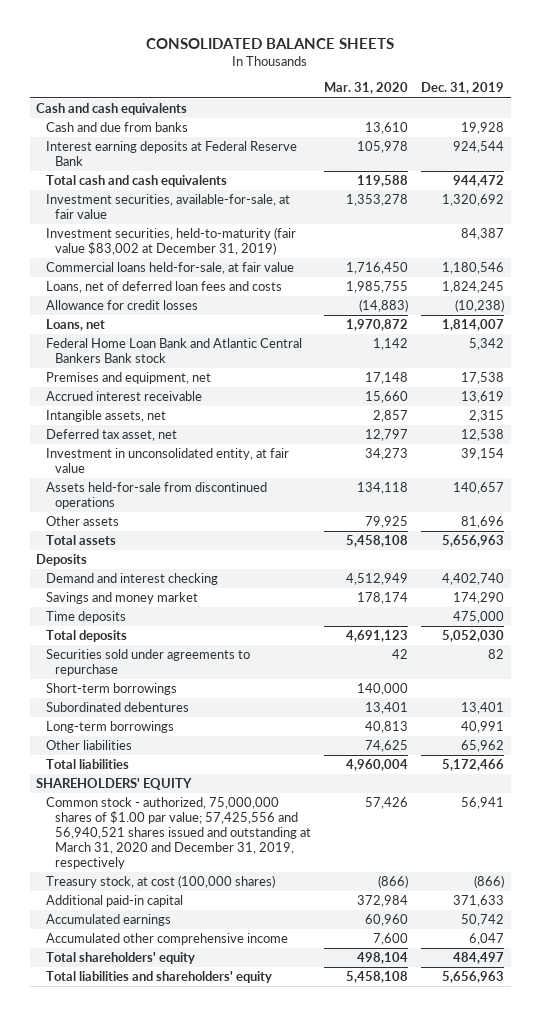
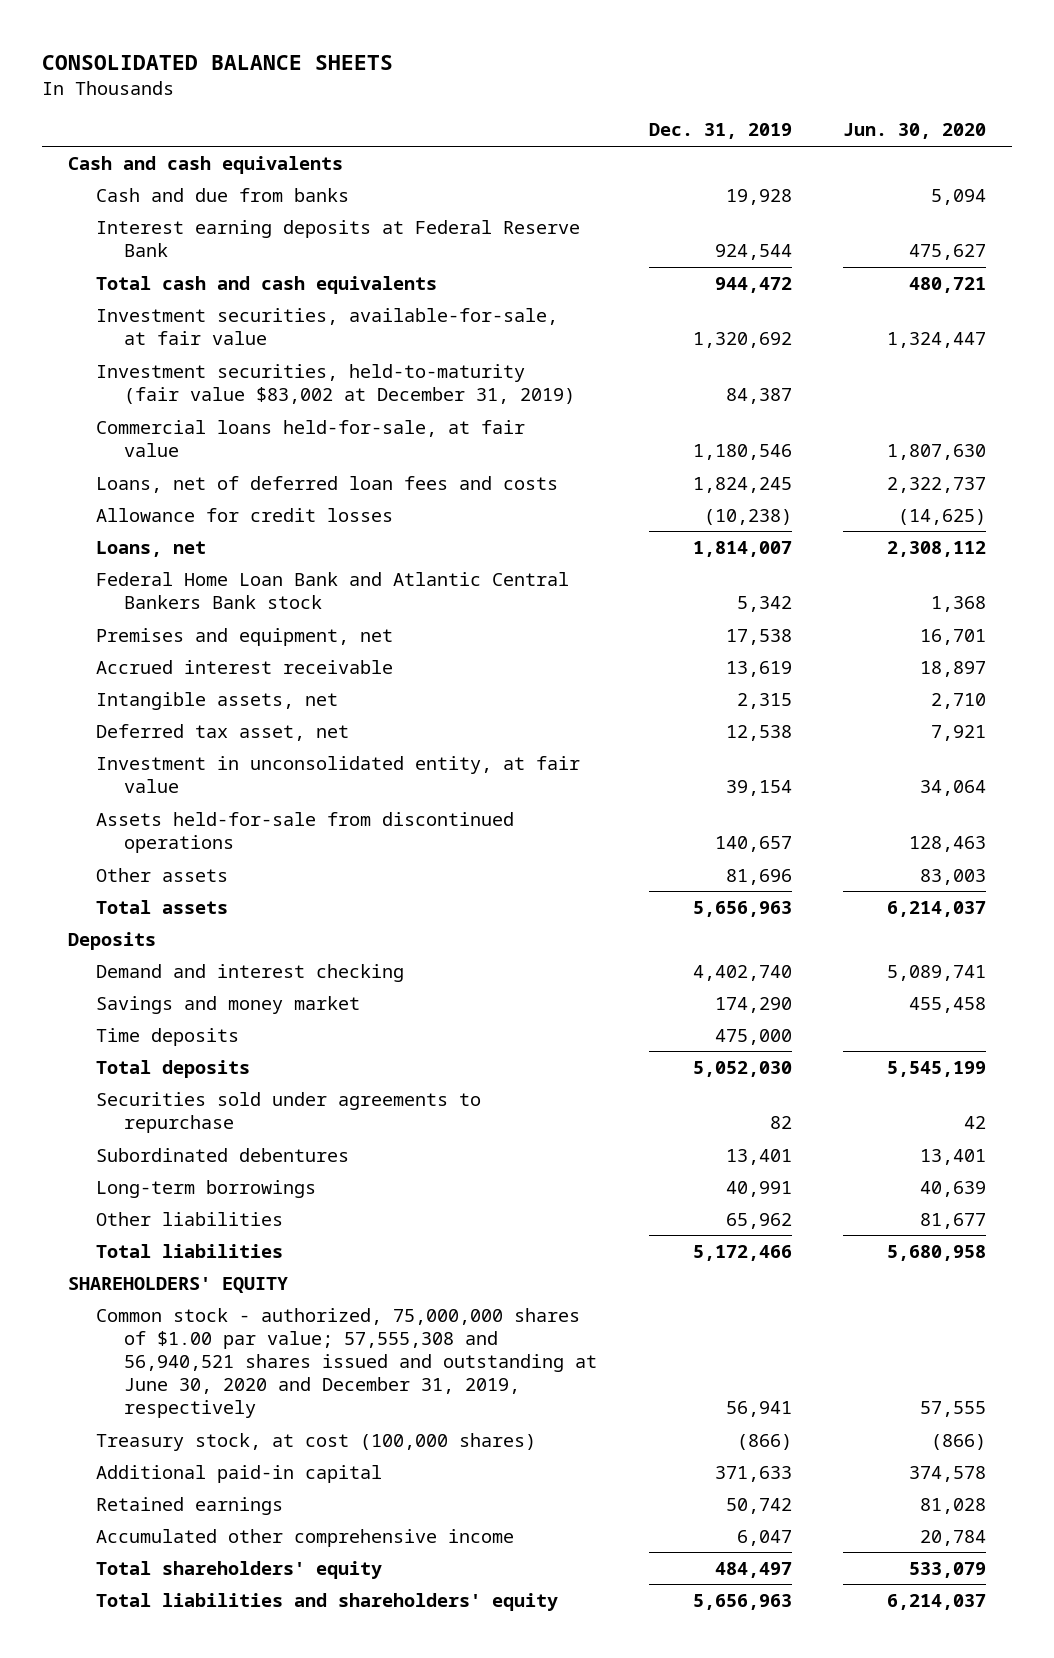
[324,82,409,95] Mar. 31, 2020 -> none
none -> [843,123,987,140] Jun. 30, 2020
[45,683,177,696] Short-term borrowings -> none
[45,797,312,869] Common stock - authorized, 75,000,000 shares of $1.00 par value; 57,425,556 and 56,940,521 shares issued and outstanding at March 31, 2020 and December 31, 2019, respectively -> [96,1307,598,1419] Common stock - authorized, 75,000,000 shares of $1.00 par value; 57,555,308 and 56,940,521 shares issued and outstanding at June 30, 2020 and December 31, 2019, respectively
[45,914,171,927] Accumulated earnings -> [96,1496,284,1515] Retained earnings

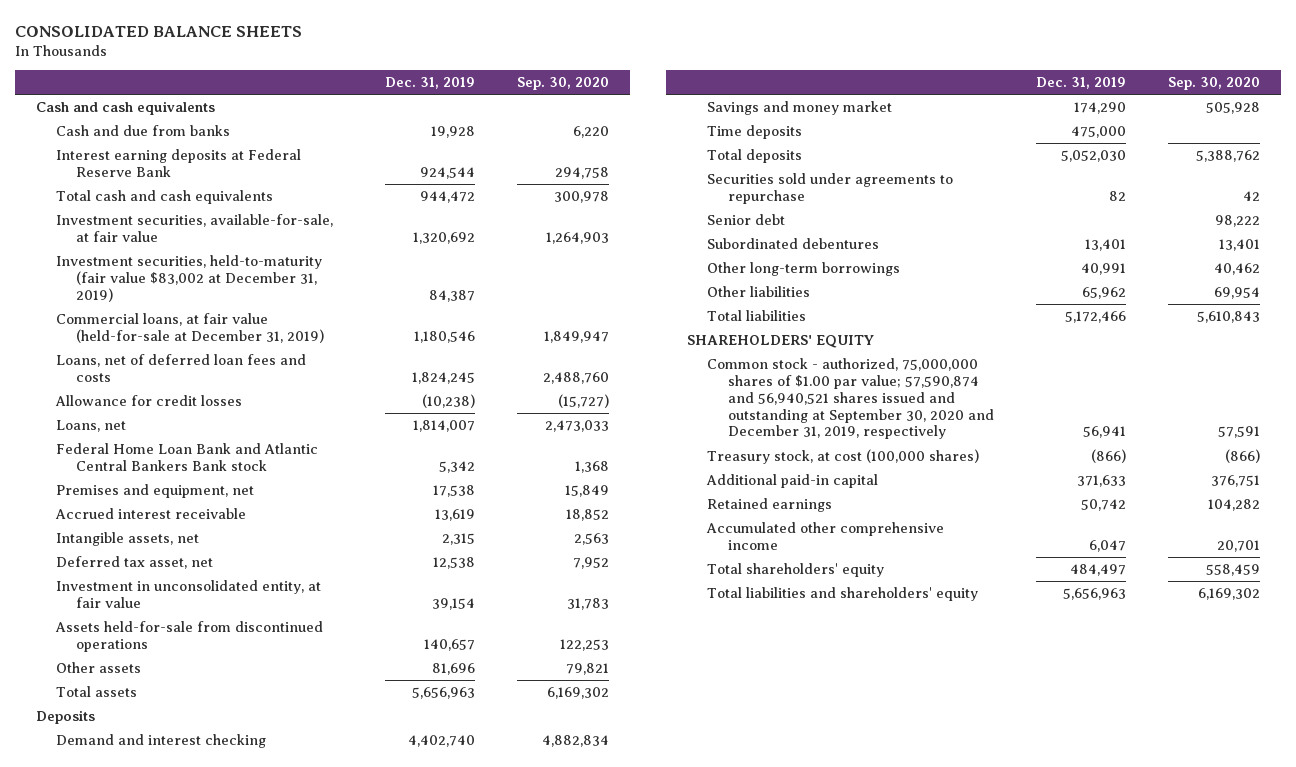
[843,123,987,140] Jun. 30, 2020 -> none
none -> [516,77,609,91] Sep. 30, 2020
[96,419,526,457] Commercial loans held-for-sale, at fair value -> [55,312,325,343] Commercial loans, at fair value (held-for-sale at December 31, 2019)
none -> [707,213,786,225] Senior debt
[96,1179,317,1198] Long-term borrowings -> [707,261,901,276] Other long-term borrowings
[96,1307,598,1419] Common stock - authorized, 75,000,000 shares of $1.00 par value; 57,555,308 and 56,940,521 shares issued and outstanding at June 30, 2020 and December 31, 2019, respectively -> [707,357,994,440] Common stock - authorized, 75,000,000 shares of $1.00 par value; 57,590,874 and 56,940,521 shares issued and outstanding at September 30, 2020 and December 31, 2019, respectively

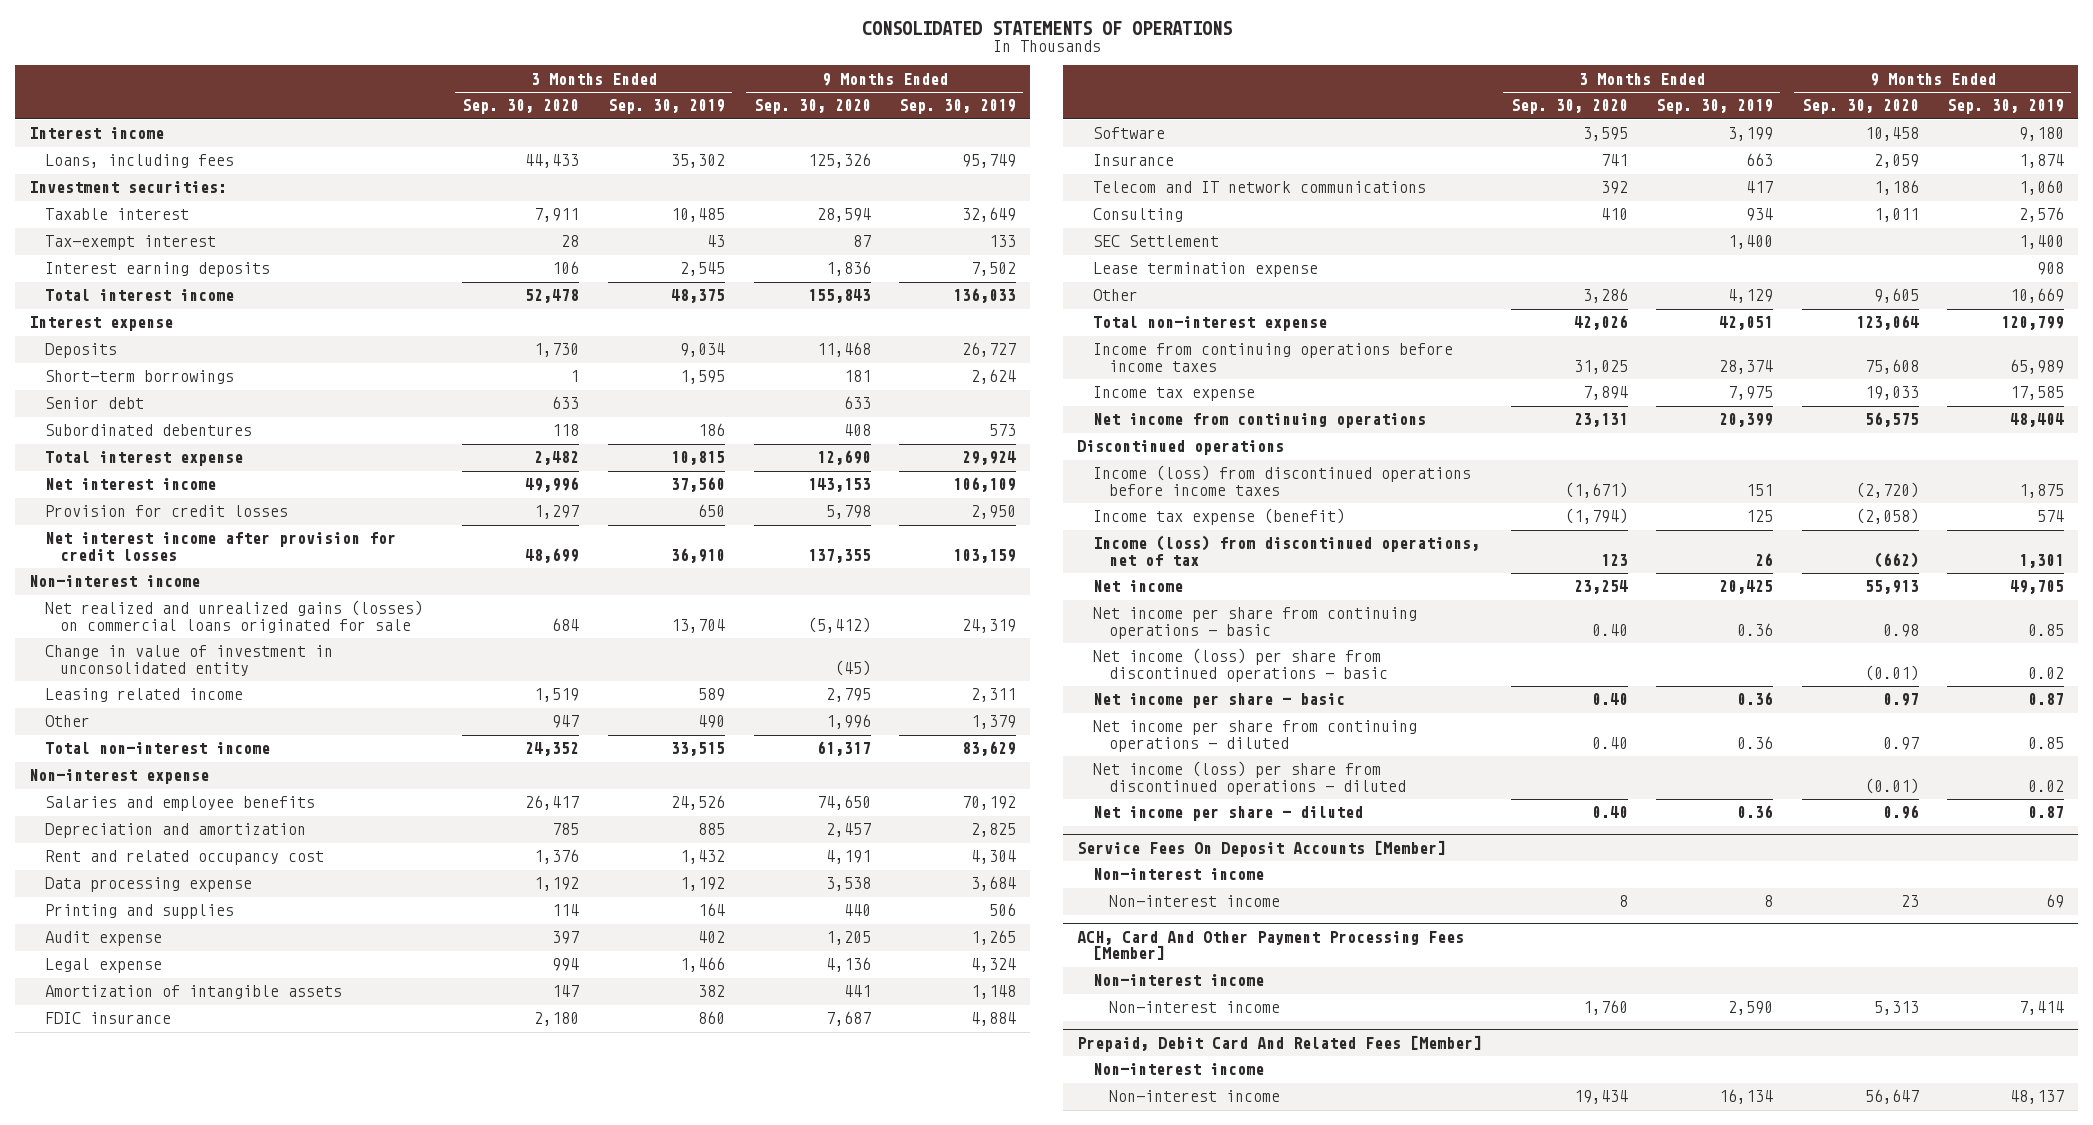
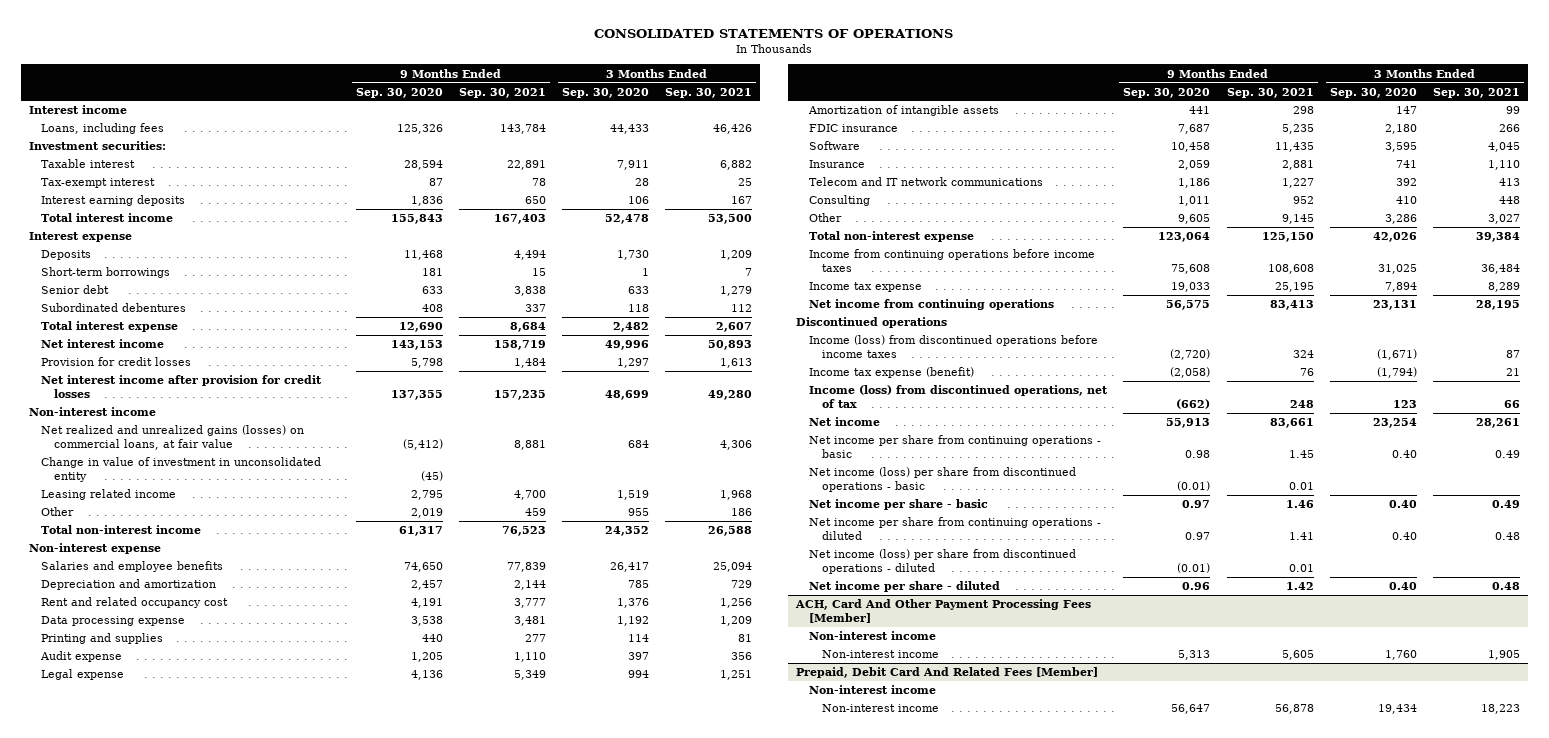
[608,99,726,115] Sep. 30, 2019 -> none
[899,99,1017,115] Sep. 30, 2019 -> none
none -> [458,87,546,98] Sep. 30, 2021
none -> [665,87,753,98] Sep. 30, 2021
[44,600,423,633] Net realized and unrealized gains (losses) on commercial loans originated for sale -> [41,425,305,451] Net realized and unrealized gains (losses) on commercial loans, at fair value
[552,715,580,729] 947 -> [627,508,649,517] 955
[825,714,871,730] 1,996 -> [410,508,443,519] 2,019
[1092,235,1219,248] SEC Settlement -> none
[1092,262,1318,278] Lease termination expense -> none
[1077,839,1447,857] Service Fees On Deposit Accounts [Member] -> none
[1092,868,1264,881] Non-interest income -> none
[1108,895,1280,908] Non-interest income -> none

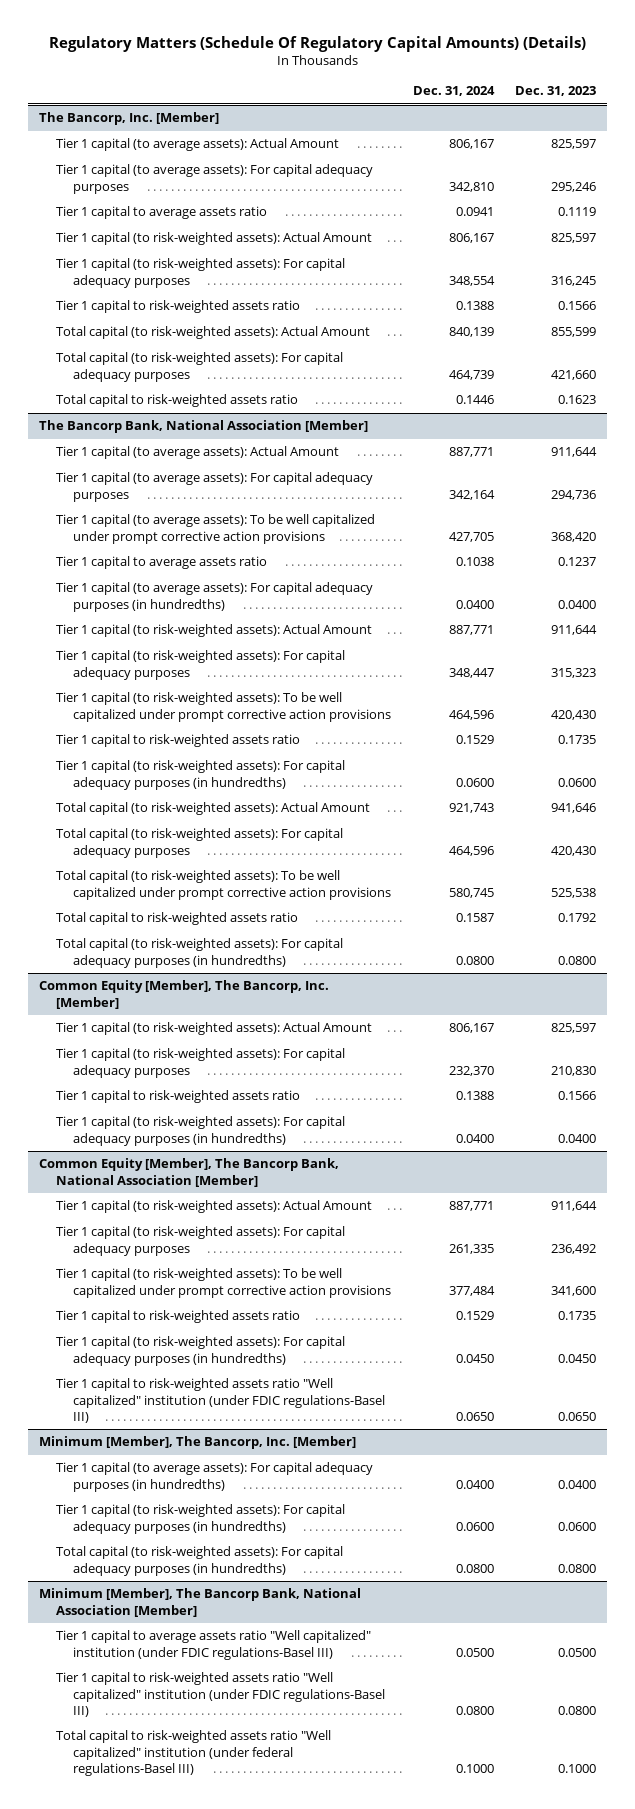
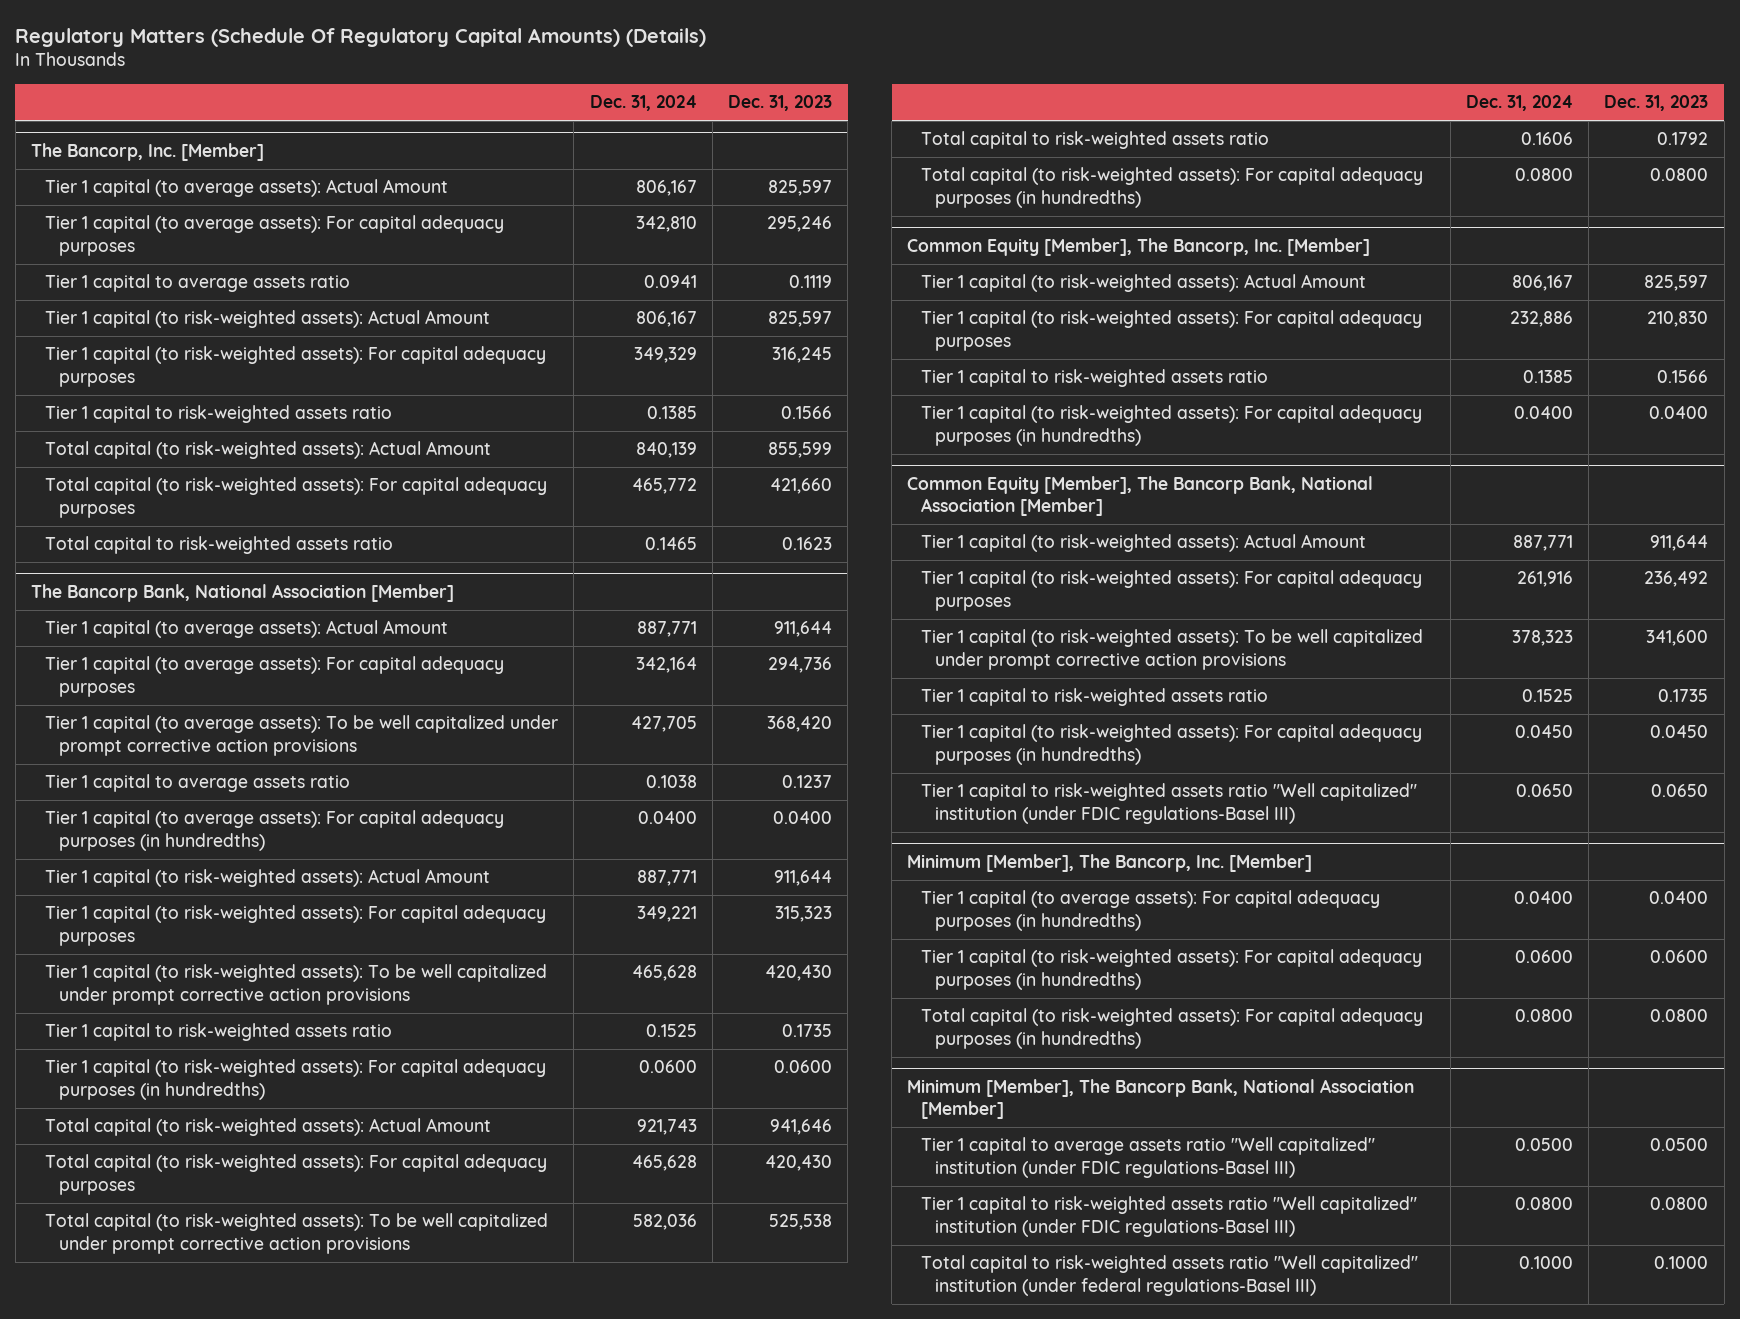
[448,275,495,286] 348,554 -> [633,347,697,364] 349,329
[455,301,494,311] 0.1388 -> [646,406,697,420] 0.1385
[448,369,494,380] 464,739 -> [631,478,697,495] 465,772
[455,395,494,405] 0.1446 -> [644,537,697,551] 0.1465
[448,667,494,678] 348,447 -> [636,906,697,923] 349,221
[448,709,494,720] 464,596 -> [631,965,697,982] 465,628
[455,735,494,745] 0.1529 -> [645,1024,697,1038] 0.1525
[448,845,494,856] 464,596 -> [631,1155,697,1172] 465,628
[448,887,494,898] 580,745 -> [632,1214,697,1231] 582,036
[455,913,494,923] 0.1587 -> [1520,132,1573,146] 0.1606
[448,1065,494,1076] 232,370 -> [1509,311,1573,328] 232,886
[455,1091,494,1101] 0.1388 -> [1522,370,1573,384] 0.1385
[448,1243,494,1254] 261,335 -> [1516,571,1573,588] 261,916
[448,1285,495,1296] 377,484 -> [1511,630,1573,647] 378,323
[455,1311,494,1321] 0.1529 -> [1521,689,1573,703] 0.1525

